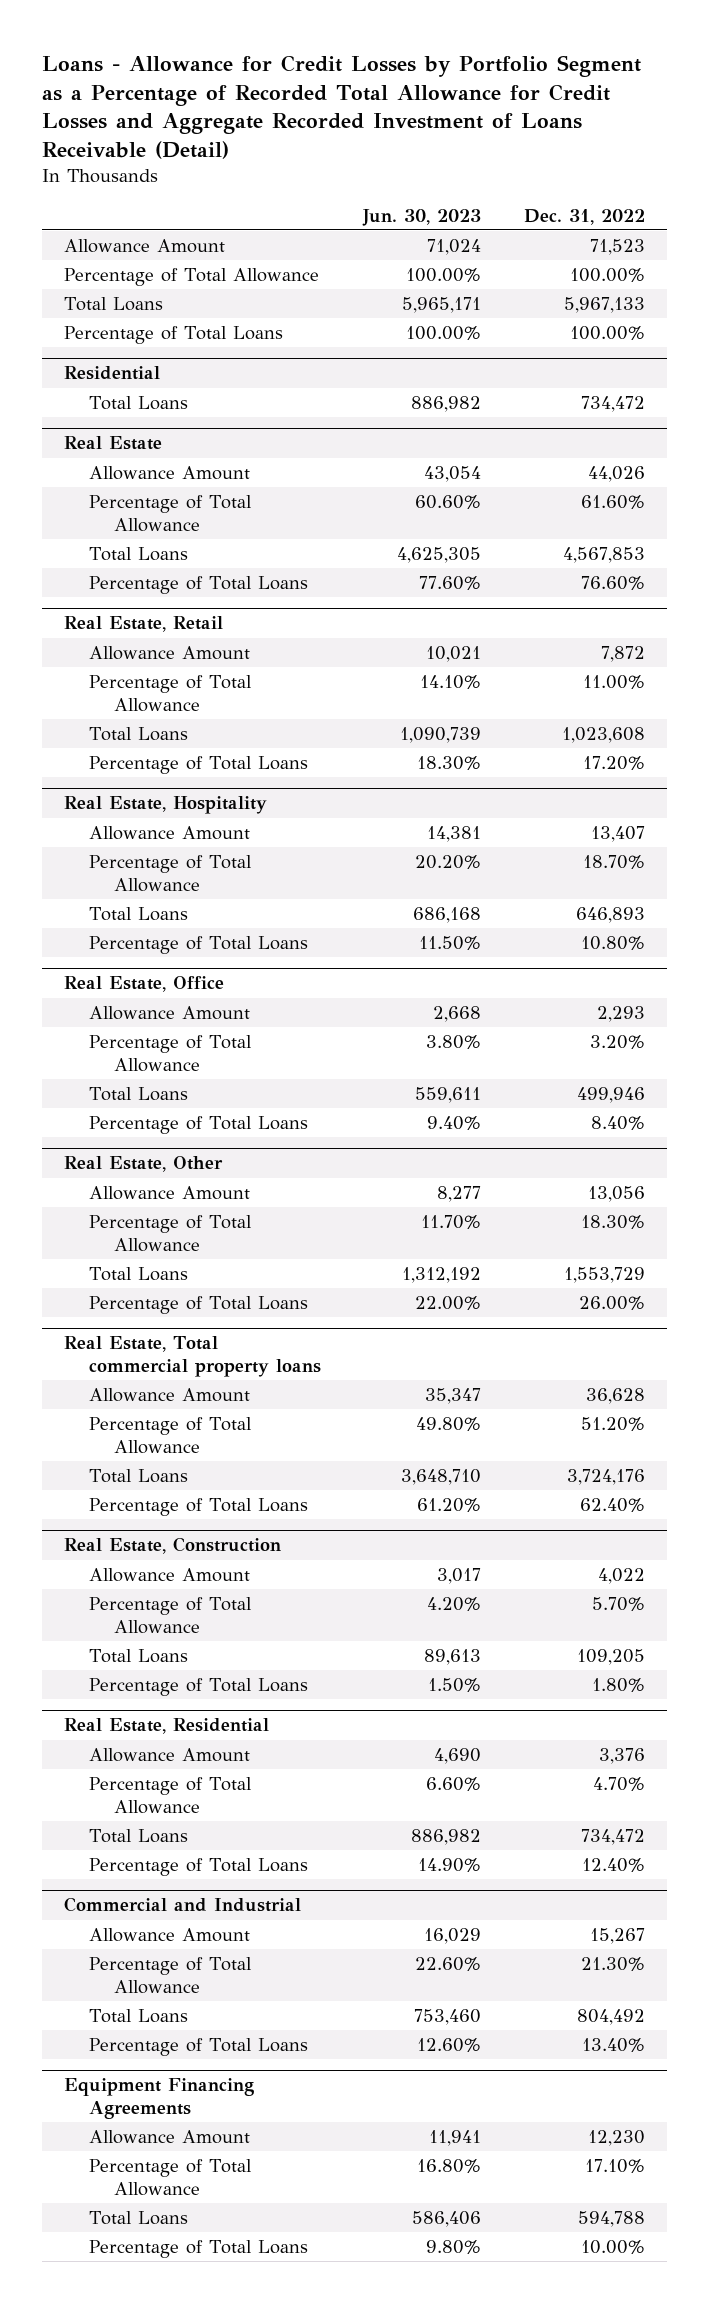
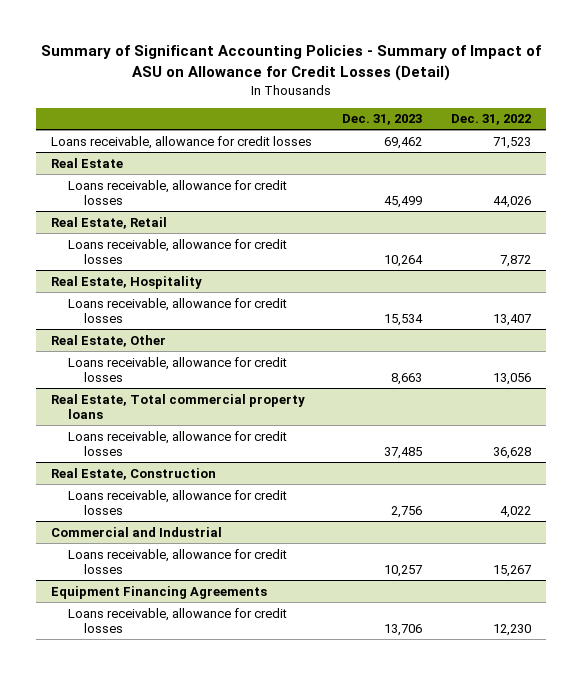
[42,55,642,160] Loans - Allowance for Credit Losses by Portfolio Segment as a Percentage of Recorded Total Allowance for Credit Losses and Aggregate Recorded Investment of Loans Receivable (Detail) -> [41,45,542,81] Summary of Significant Accounting Policies - Summary of Impact of ASU on Allowance for Credit Losses (Detail)
[362,208,482,226] Jun. 30, 2023 -> none
none -> [341,114,422,126] Dec. 31, 2023
[63,267,319,286] Percentage of Total Allowance -> none
[63,296,163,311] Total Loans -> none
[63,325,283,344] Percentage of Total Loans -> none
[63,366,160,381] Residential -> none
[88,395,188,410] Total Loans -> none
[63,238,225,253] Allowance Amount -> [50,135,312,149] Loans receivable, allowance for credit losses
[88,494,252,532] Percentage of Total Allowance -> none
[88,546,188,561] Total Loans -> none
[88,575,308,594] Percentage of Total Loans -> none
[88,465,250,480] Allowance Amount -> [67,179,287,206] Loans receivable, allowance for credit losses
[88,674,252,712] Percentage of Total Allowance -> none
[88,726,188,741] Total Loans -> none
[88,755,308,774] Percentage of Total Loans -> none
[88,645,250,660] Allowance Amount -> [67,238,287,265] Loans receivable, allowance for credit losses
[88,854,252,892] Percentage of Total Allowance -> none
[88,906,188,921] Total Loans -> none
[88,935,308,954] Percentage of Total Loans -> none
[63,976,224,993] Real Estate, Office -> none
[88,1005,250,1020] Allowance Amount -> none
[88,1034,252,1072] Percentage of Total Allowance -> none
[88,1086,188,1101] Total Loans -> none
[88,1115,308,1134] Percentage of Total Loans -> none
[88,825,250,840] Allowance Amount -> [67,297,287,324] Loans receivable, allowance for credit losses
[88,1214,252,1252] Percentage of Total Allowance -> none
[88,1266,188,1281] Total Loans -> none
[88,1295,308,1314] Percentage of Total Loans -> none
[88,1185,250,1200] Allowance Amount -> [67,356,287,383] Loans receivable, allowance for credit losses
[88,1416,252,1454] Percentage of Total Allowance -> none
[88,1468,188,1483] Total Loans -> none
[88,1497,308,1516] Percentage of Total Loans -> none
[88,1387,250,1402] Allowance Amount -> [67,430,287,457] Loans receivable, allowance for credit losses
[88,1596,252,1634] Percentage of Total Allowance -> none
[88,1648,188,1663] Total Loans -> none
[88,1677,308,1696] Percentage of Total Loans -> none
[63,1718,269,1735] Real Estate, Residential -> none
[88,1747,250,1762] Allowance Amount -> none
[88,1776,252,1814] Percentage of Total Allowance -> none
[88,1828,188,1843] Total Loans -> none
[88,1857,308,1876] Percentage of Total Loans -> none
[88,1567,250,1582] Allowance Amount -> [67,489,287,516] Loans receivable, allowance for credit losses
[88,1956,252,1994] Percentage of Total Allowance -> none
[88,2008,188,2023] Total Loans -> none
[88,2037,308,2056] Percentage of Total Loans -> none
[88,1927,250,1942] Allowance Amount -> [67,548,287,575] Loans receivable, allowance for credit losses
[88,2158,252,2196] Percentage of Total Allowance -> none
[88,2210,188,2225] Total Loans -> none
[88,2239,308,2258] Percentage of Total Loans -> none
[88,2129,250,2144] Allowance Amount -> [67,607,287,634] Loans receivable, allowance for credit losses

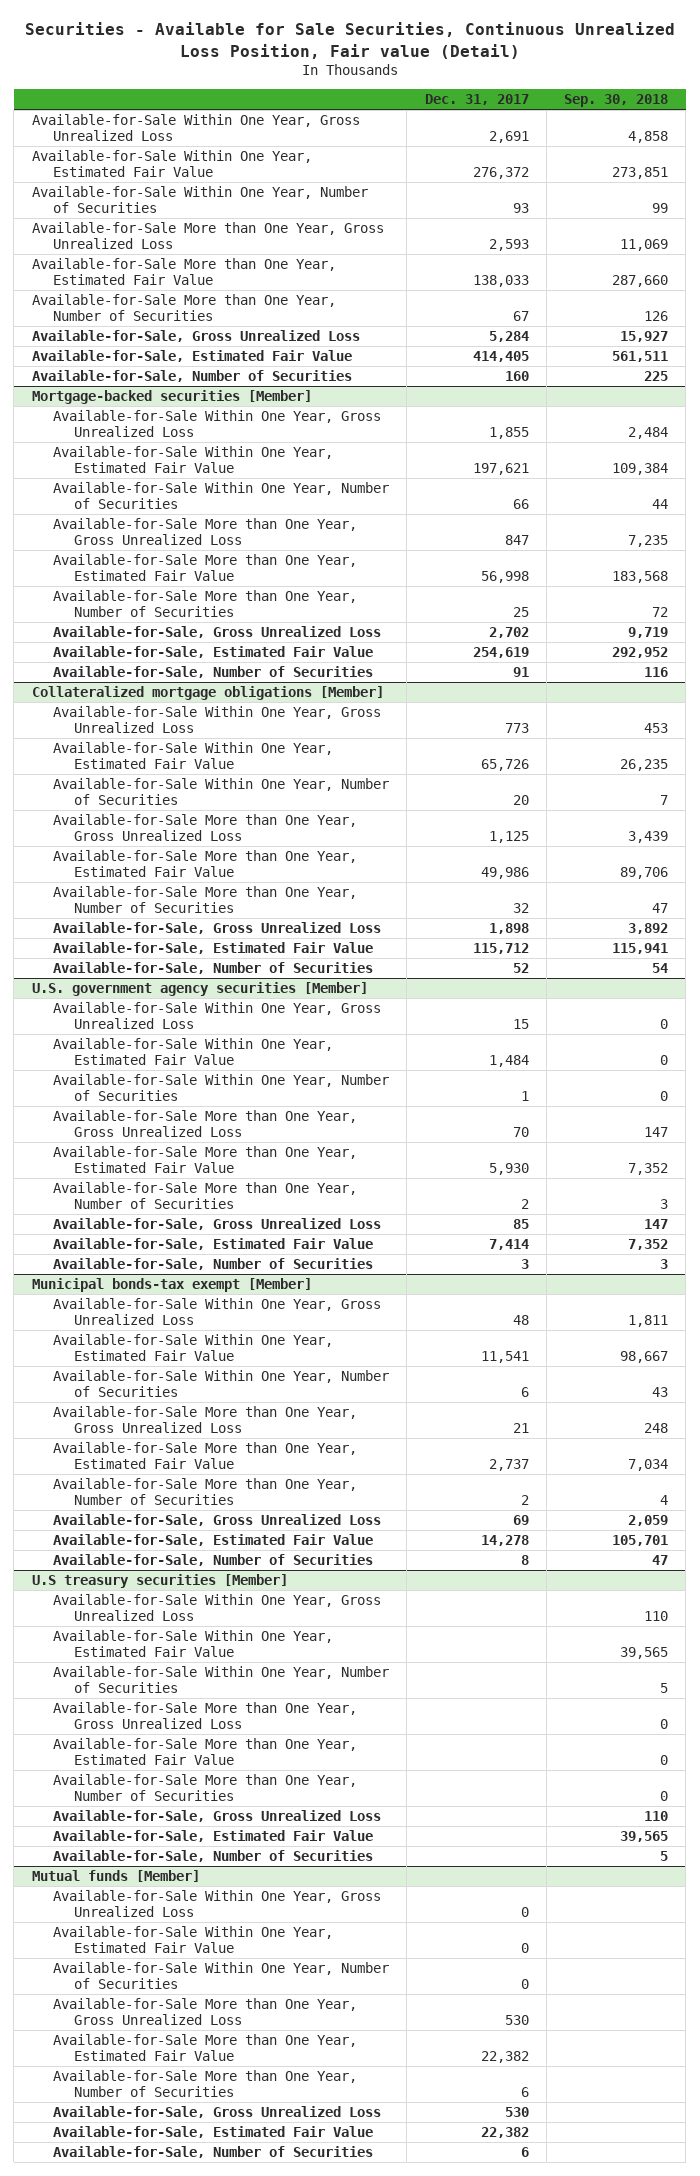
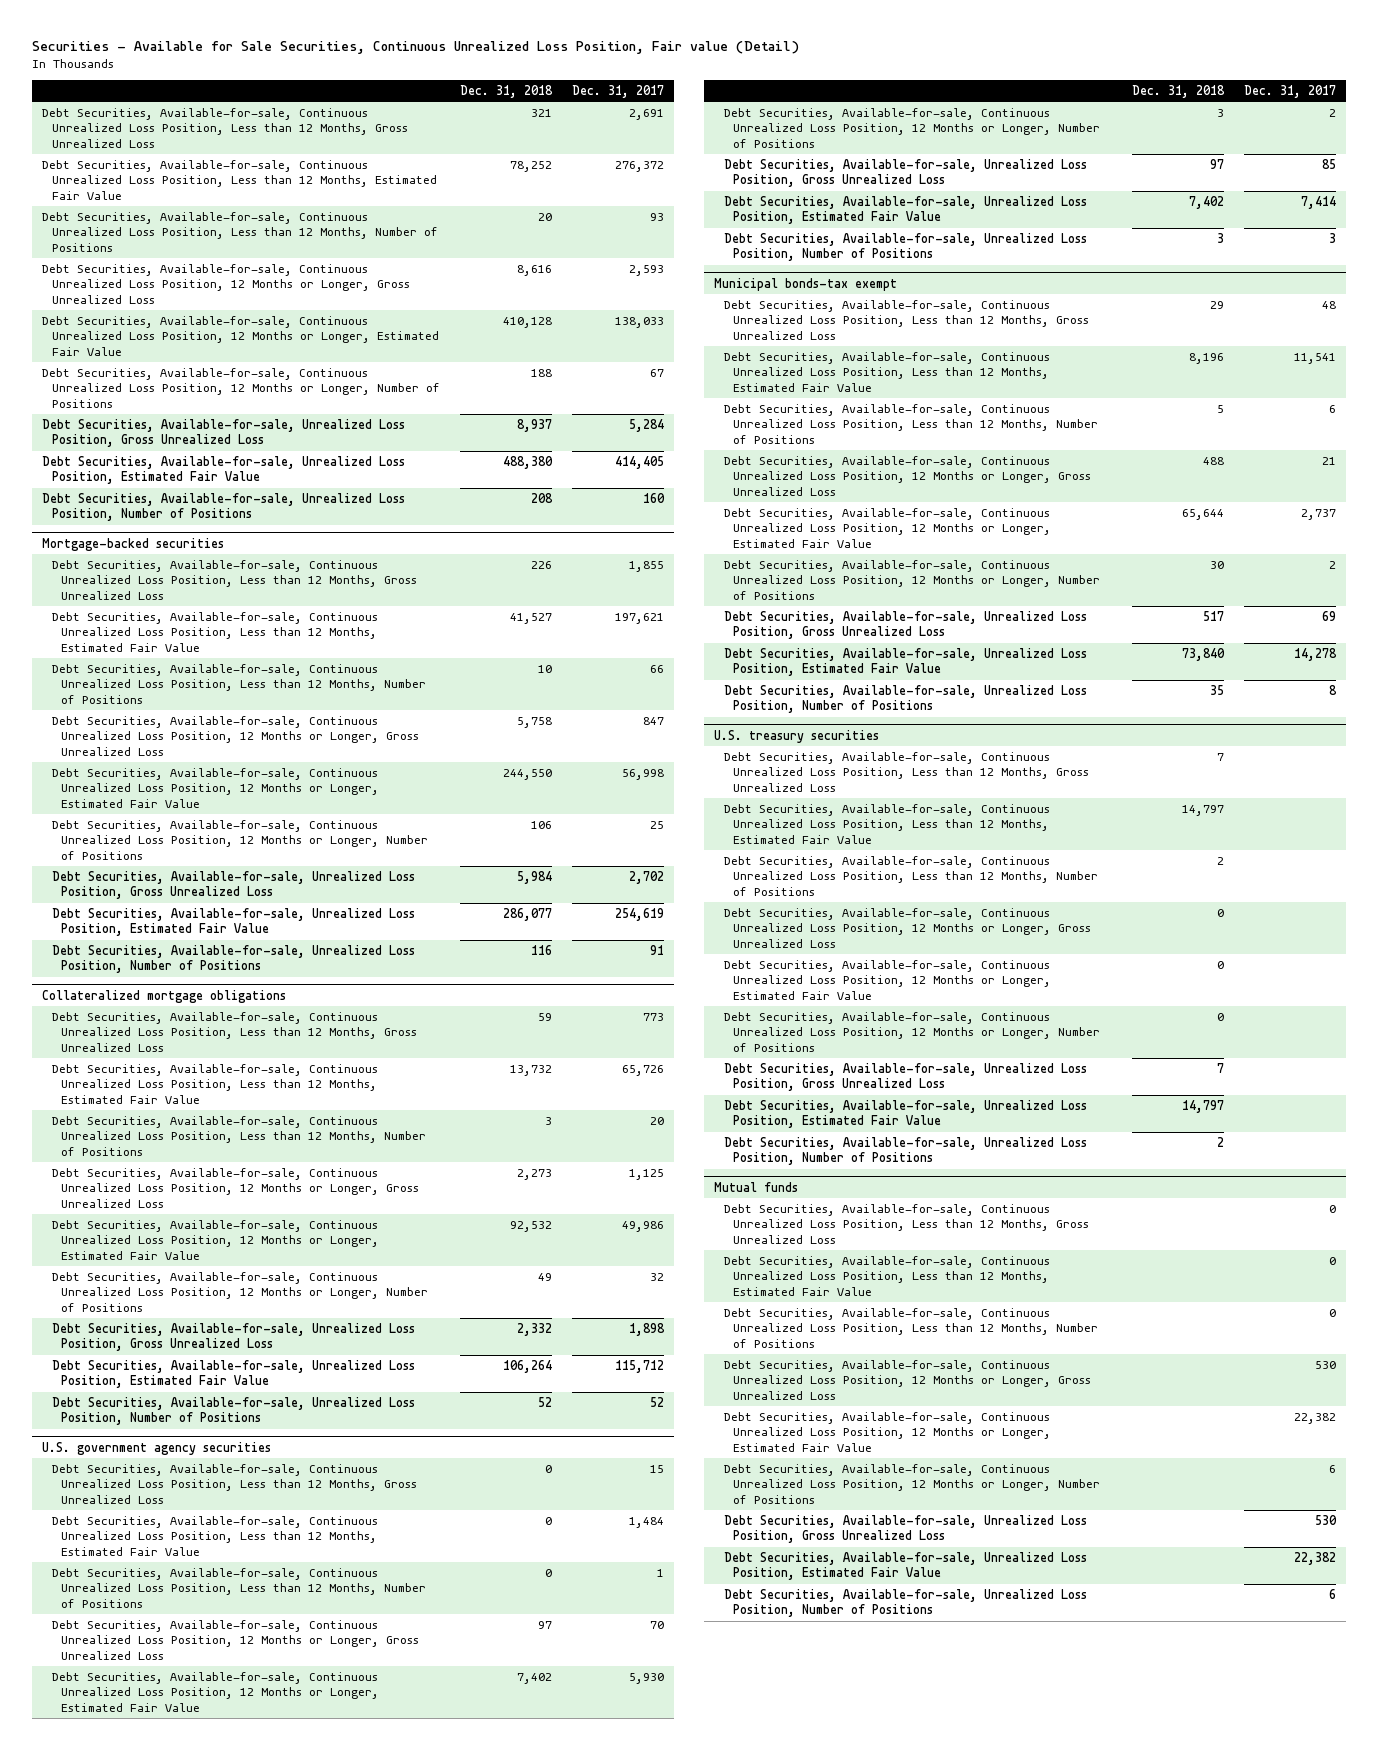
[564,94,669,108] Sep. 30, 2018 -> none
none -> [459,84,553,98] Dec. 31, 2018
[31,114,360,141] Available-for-Sale Within One Year, Gross Unrealized Loss -> [42,107,408,148] Debt Securities, Available-for-sale, Continuous Unrealized Loss Position, Less than 12 Months, Gross Unrealized Loss
[31,150,312,177] Available-for-Sale Within One Year, Estimated Fair Value -> [42,159,437,200] Debt Securities, Available-for-sale, Continuous Unrealized Loss Position, Less than 12 Months, Estimated Fair Value
[31,186,368,213] Available-for-Sale Within One Year, Number of Securities -> [42,211,438,252] Debt Securities, Available-for-sale, Continuous Unrealized Loss Position, Less than 12 Months, Number of Positions
[31,222,384,249] Available-for-Sale More than One Year, Gross Unrealized Loss -> [42,263,410,304] Debt Securities, Available-for-sale, Continuous Unrealized Loss Position, 12 Months or Longer, Gross Unrealized Loss
[31,258,336,285] Available-for-Sale More than One Year, Estimated Fair Value -> [42,315,439,356] Debt Securities, Available-for-sale, Continuous Unrealized Loss Position, 12 Months or Longer, Estimated Fair Value
[31,294,336,321] Available-for-Sale More than One Year, Number of Securities -> [42,367,440,408] Debt Securities, Available-for-sale, Continuous Unrealized Loss Position, 12 Months or Longer, Number of Positions
[31,330,360,343] Available-for-Sale, Gross Unrealized Loss -> [42,418,406,448] Debt Securities, Available-for-sale, Unrealized Loss Position, Gross Unrealized Loss
[31,350,352,363] Available-for-Sale, Estimated Fair Value -> [42,455,406,485] Debt Securities, Available-for-sale, Unrealized Loss Position, Estimated Fair Value
[31,370,352,383] Available-for-Sale, Number of Securities -> [42,492,406,522] Debt Securities, Available-for-sale, Unrealized Loss Position, Number of Positions
[31,390,312,405] Mortgage-backed securities [Member] -> [42,537,225,551] Mortgage-backed securities
[52,410,381,437] Available-for-Sale Within One Year, Gross Unrealized Loss -> [51,559,418,600] Debt Securities, Available-for-sale, Continuous Unrealized Loss Position, Less than 12 Months, Gross Unrealized Loss
[52,446,333,473] Available-for-Sale Within One Year, Estimated Fair Value -> [51,611,378,652] Debt Securities, Available-for-sale, Continuous Unrealized Loss Position, Less than 12 Months, Estimated Fair Value
[52,482,389,509] Available-for-Sale Within One Year, Number of Securities -> [51,663,427,704] Debt Securities, Available-for-sale, Continuous Unrealized Loss Position, Less than 12 Months, Number of Positions
[52,518,357,545] Available-for-Sale More than One Year, Gross Unrealized Loss -> [51,715,420,756] Debt Securities, Available-for-sale, Continuous Unrealized Loss Position, 12 Months or Longer, Gross Unrealized Loss
[52,554,357,581] Available-for-Sale More than One Year, Estimated Fair Value -> [51,767,380,808] Debt Securities, Available-for-sale, Continuous Unrealized Loss Position, 12 Months or Longer, Estimated Fair Value
[52,590,357,617] Available-for-Sale More than One Year, Number of Securities -> [51,819,429,860] Debt Securities, Available-for-sale, Continuous Unrealized Loss Position, 12 Months or Longer, Number of Positions
[52,626,381,639] Available-for-Sale, Gross Unrealized Loss -> [51,870,415,900] Debt Securities, Available-for-sale, Unrealized Loss Position, Gross Unrealized Loss
[52,646,373,659] Available-for-Sale, Estimated Fair Value -> [51,907,415,937] Debt Securities, Available-for-sale, Unrealized Loss Position, Estimated Fair Value
[52,666,373,679] Available-for-Sale, Number of Securities -> [51,944,415,974] Debt Securities, Available-for-sale, Unrealized Loss Position, Number of Positions
[31,686,384,701] Collateralized mortgage obligations [Member] -> [42,989,287,1003] Collateralized mortgage obligations
[52,706,381,733] Available-for-Sale Within One Year, Gross Unrealized Loss -> [51,1011,418,1052] Debt Securities, Available-for-sale, Continuous Unrealized Loss Position, Less than 12 Months, Gross Unrealized Loss
[52,742,333,769] Available-for-Sale Within One Year, Estimated Fair Value -> [51,1063,378,1104] Debt Securities, Available-for-sale, Continuous Unrealized Loss Position, Less than 12 Months, Estimated Fair Value
[52,778,389,805] Available-for-Sale Within One Year, Number of Securities -> [51,1115,427,1156] Debt Securities, Available-for-sale, Continuous Unrealized Loss Position, Less than 12 Months, Number of Positions
[52,814,357,841] Available-for-Sale More than One Year, Gross Unrealized Loss -> [51,1167,420,1208] Debt Securities, Available-for-sale, Continuous Unrealized Loss Position, 12 Months or Longer, Gross Unrealized Loss
[52,850,357,877] Available-for-Sale More than One Year, Estimated Fair Value -> [51,1219,380,1260] Debt Securities, Available-for-sale, Continuous Unrealized Loss Position, 12 Months or Longer, Estimated Fair Value
[52,886,357,913] Available-for-Sale More than One Year, Number of Securities -> [51,1271,429,1312] Debt Securities, Available-for-sale, Continuous Unrealized Loss Position, 12 Months or Longer, Number of Positions
[52,922,381,935] Available-for-Sale, Gross Unrealized Loss -> [51,1322,415,1352] Debt Securities, Available-for-sale, Unrealized Loss Position, Gross Unrealized Loss
[52,942,373,955] Available-for-Sale, Estimated Fair Value -> [51,1359,415,1389] Debt Securities, Available-for-sale, Unrealized Loss Position, Estimated Fair Value
[52,962,373,975] Available-for-Sale, Number of Securities -> [51,1396,415,1426] Debt Securities, Available-for-sale, Unrealized Loss Position, Number of Positions
[31,982,368,997] U.S. government agency securities [Member] -> [42,1441,272,1455] U.S. government agency securities
[52,1002,381,1029] Available-for-Sale Within One Year, Gross Unrealized Loss -> [51,1463,418,1504] Debt Securities, Available-for-sale, Continuous Unrealized Loss Position, Less than 12 Months, Gross Unrealized Loss
[52,1038,333,1065] Available-for-Sale Within One Year, Estimated Fair Value -> [51,1515,378,1556] Debt Securities, Available-for-sale, Continuous Unrealized Loss Position, Less than 12 Months, Estimated Fair Value
[52,1074,389,1101] Available-for-Sale Within One Year, Number of Securities -> [51,1567,427,1608] Debt Securities, Available-for-sale, Continuous Unrealized Loss Position, Less than 12 Months, Number of Positions
[52,1110,357,1137] Available-for-Sale More than One Year, Gross Unrealized Loss -> [51,1619,420,1660] Debt Securities, Available-for-sale, Continuous Unrealized Loss Position, 12 Months or Longer, Gross Unrealized Loss
[52,1146,357,1173] Available-for-Sale More than One Year, Estimated Fair Value -> [51,1671,380,1712] Debt Securities, Available-for-sale, Continuous Unrealized Loss Position, 12 Months or Longer, Estimated Fair Value
[52,1182,357,1209] Available-for-Sale More than One Year, Number of Securities -> [723,107,1101,148] Debt Securities, Available-for-sale, Continuous Unrealized Loss Position, 12 Months or Longer, Number of Positions
[52,1218,381,1231] Available-for-Sale, Gross Unrealized Loss -> [723,158,1087,188] Debt Securities, Available-for-sale, Unrealized Loss Position, Gross Unrealized Loss
[52,1238,373,1251] Available-for-Sale, Estimated Fair Value -> [723,195,1087,225] Debt Securities, Available-for-sale, Unrealized Loss Position, Estimated Fair Value
[52,1258,373,1271] Available-for-Sale, Number of Securities -> [723,232,1087,262] Debt Securities, Available-for-sale, Unrealized Loss Position, Number of Positions
[31,1278,312,1293] Municipal bonds-tax exempt [Member] -> [714,277,898,291] Municipal bonds-tax exempt
[52,1298,381,1325] Available-for-Sale Within One Year, Gross Unrealized Loss -> [723,299,1090,340] Debt Securities, Available-for-sale, Continuous Unrealized Loss Position, Less than 12 Months, Gross Unrealized Loss
[52,1334,333,1361] Available-for-Sale Within One Year, Estimated Fair Value -> [723,351,1050,392] Debt Securities, Available-for-sale, Continuous Unrealized Loss Position, Less than 12 Months, Estimated Fair Value
[52,1370,389,1397] Available-for-Sale Within One Year, Number of Securities -> [723,403,1099,444] Debt Securities, Available-for-sale, Continuous Unrealized Loss Position, Less than 12 Months, Number of Positions
[52,1406,357,1433] Available-for-Sale More than One Year, Gross Unrealized Loss -> [723,455,1092,496] Debt Securities, Available-for-sale, Continuous Unrealized Loss Position, 12 Months or Longer, Gross Unrealized Loss
[52,1442,357,1469] Available-for-Sale More than One Year, Estimated Fair Value -> [723,507,1052,548] Debt Securities, Available-for-sale, Continuous Unrealized Loss Position, 12 Months or Longer, Estimated Fair Value
[52,1478,357,1505] Available-for-Sale More than One Year, Number of Securities -> [723,559,1101,600] Debt Securities, Available-for-sale, Continuous Unrealized Loss Position, 12 Months or Longer, Number of Positions
[52,1514,381,1527] Available-for-Sale, Gross Unrealized Loss -> [723,610,1087,640] Debt Securities, Available-for-sale, Unrealized Loss Position, Gross Unrealized Loss
[52,1534,373,1547] Available-for-Sale, Estimated Fair Value -> [723,647,1087,677] Debt Securities, Available-for-sale, Unrealized Loss Position, Estimated Fair Value
[52,1554,373,1567] Available-for-Sale, Number of Securities -> [723,684,1087,714] Debt Securities, Available-for-sale, Unrealized Loss Position, Number of Positions
[31,1574,288,1589] U.S treasury securities [Member] -> [714,729,880,743] U.S. treasury securities
[52,1594,381,1621] Available-for-Sale Within One Year, Gross Unrealized Loss -> [723,751,1090,792] Debt Securities, Available-for-sale, Continuous Unrealized Loss Position, Less than 12 Months, Gross Unrealized Loss
[52,1630,333,1657] Available-for-Sale Within One Year, Estimated Fair Value -> [723,803,1050,844] Debt Securities, Available-for-sale, Continuous Unrealized Loss Position, Less than 12 Months, Estimated Fair Value
[52,1666,389,1693] Available-for-Sale Within One Year, Number of Securities -> [723,855,1099,896] Debt Securities, Available-for-sale, Continuous Unrealized Loss Position, Less than 12 Months, Number of Positions
[52,1702,357,1729] Available-for-Sale More than One Year, Gross Unrealized Loss -> [723,907,1092,948] Debt Securities, Available-for-sale, Continuous Unrealized Loss Position, 12 Months or Longer, Gross Unrealized Loss
[52,1738,357,1765] Available-for-Sale More than One Year, Estimated Fair Value -> [723,959,1052,1000] Debt Securities, Available-for-sale, Continuous Unrealized Loss Position, 12 Months or Longer, Estimated Fair Value
[52,1774,357,1801] Available-for-Sale More than One Year, Number of Securities -> [723,1011,1101,1052] Debt Securities, Available-for-sale, Continuous Unrealized Loss Position, 12 Months or Longer, Number of Positions
[52,1810,381,1823] Available-for-Sale, Gross Unrealized Loss -> [723,1062,1087,1092] Debt Securities, Available-for-sale, Unrealized Loss Position, Gross Unrealized Loss
[52,1830,373,1843] Available-for-Sale, Estimated Fair Value -> [723,1099,1087,1129] Debt Securities, Available-for-sale, Unrealized Loss Position, Estimated Fair Value
[52,1850,373,1863] Available-for-Sale, Number of Securities -> [723,1136,1087,1166] Debt Securities, Available-for-sale, Unrealized Loss Position, Number of Positions
[31,1870,200,1883] Mutual funds [Member] -> [714,1181,799,1192] Mutual funds
[52,1890,381,1917] Available-for-Sale Within One Year, Gross Unrealized Loss -> [723,1203,1090,1244] Debt Securities, Available-for-sale, Continuous Unrealized Loss Position, Less than 12 Months, Gross Unrealized Loss
[52,1926,333,1953] Available-for-Sale Within One Year, Estimated Fair Value -> [723,1255,1050,1296] Debt Securities, Available-for-sale, Continuous Unrealized Loss Position, Less than 12 Months, Estimated Fair Value
[52,1962,389,1989] Available-for-Sale Within One Year, Number of Securities -> [723,1307,1099,1348] Debt Securities, Available-for-sale, Continuous Unrealized Loss Position, Less than 12 Months, Number of Positions
[52,1998,357,2025] Available-for-Sale More than One Year, Gross Unrealized Loss -> [723,1359,1092,1400] Debt Securities, Available-for-sale, Continuous Unrealized Loss Position, 12 Months or Longer, Gross Unrealized Loss
[52,2034,357,2061] Available-for-Sale More than One Year, Estimated Fair Value -> [723,1411,1052,1452] Debt Securities, Available-for-sale, Continuous Unrealized Loss Position, 12 Months or Longer, Estimated Fair Value
[52,2070,357,2097] Available-for-Sale More than One Year, Number of Securities -> [723,1463,1101,1504] Debt Securities, Available-for-sale, Continuous Unrealized Loss Position, 12 Months or Longer, Number of Positions
[52,2106,381,2119] Available-for-Sale, Gross Unrealized Loss -> [723,1514,1087,1544] Debt Securities, Available-for-sale, Unrealized Loss Position, Gross Unrealized Loss
[52,2126,373,2139] Available-for-Sale, Estimated Fair Value -> [723,1551,1087,1581] Debt Securities, Available-for-sale, Unrealized Loss Position, Estimated Fair Value
[52,2146,373,2159] Available-for-Sale, Number of Securities -> [723,1588,1087,1618] Debt Securities, Available-for-sale, Unrealized Loss Position, Number of Positions

